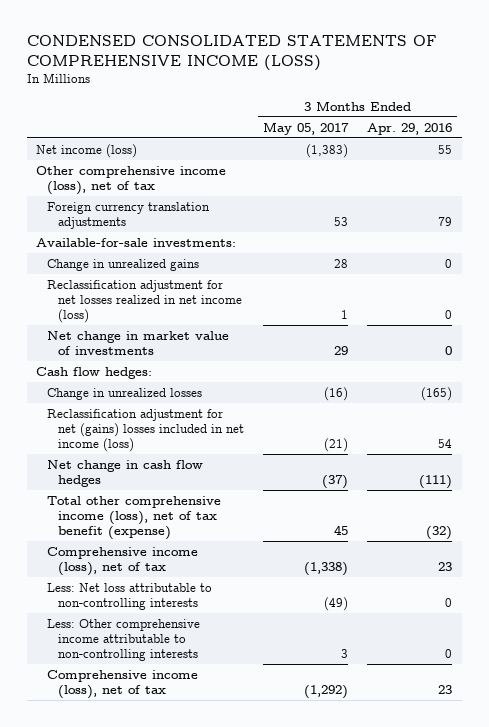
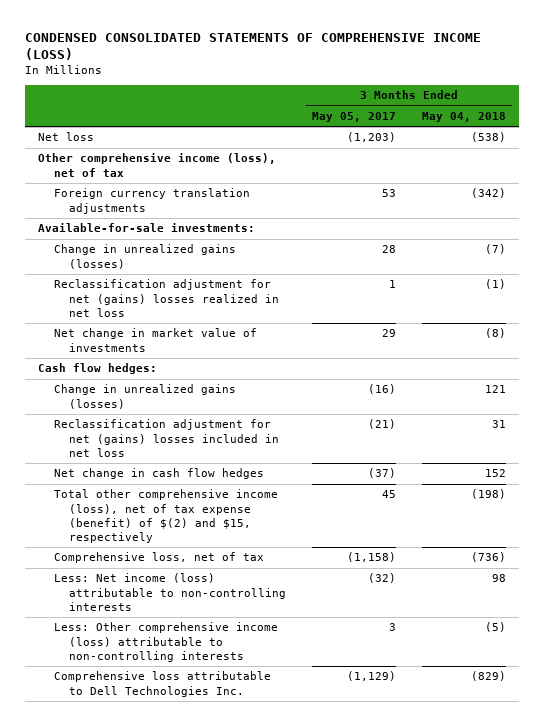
[367,122,453,135] Apr. 29, 2016 -> none
none -> [421,111,506,122] May 04, 2018
[36,143,138,158] Net income (loss) -> [37,132,94,142] Net loss
[305,143,348,158] (1,383) -> [347,132,397,143] (1,203)
[46,258,199,271] Change in unrealized gains -> [53,244,236,269] Change in unrealized gains (losses)
[46,279,242,323] Reclassification adjustment for net losses realized in net income (loss) -> [53,279,280,317] Reclassification adjustment for net (gains) losses realized in net loss
[46,387,202,400] Change in unrealized losses -> [53,384,236,409] Change in unrealized gains (losses)
[46,408,244,452] Reclassification adjustment for net (gains) losses included in net income (loss) -> [53,419,280,457] Reclassification adjustment for net (gains) losses included in net loss
[46,669,198,699] Comprehensive income (loss), net of tax -> none
[46,495,221,540] Total other comprehensive income (loss), net of tax benefit (expense) -> [53,489,278,544] Total other comprehensive income (loss), net of tax expense (benefit) of $(2) and $15, respectively
[46,546,198,576] Comprehensive income (loss), net of tax -> [53,552,264,564] Comprehensive loss, net of tax
[303,561,348,576] (1,338) -> [347,552,397,563] (1,158)
[46,582,212,610] Less: Net loss attributable to non-controlling interests -> [53,573,287,611] Less: Net income (loss) attributable to non-controlling interests
[323,596,348,611] (49) -> [368,573,397,584] (32)
[46,618,200,661] Less: Other comprehensive income attributable to non-controlling interests -> [53,622,278,662] Less: Other comprehensive income (loss) attributable to non-controlling interests
none -> [53,671,271,697] Comprehensive loss attributable to Dell Technologies Inc.

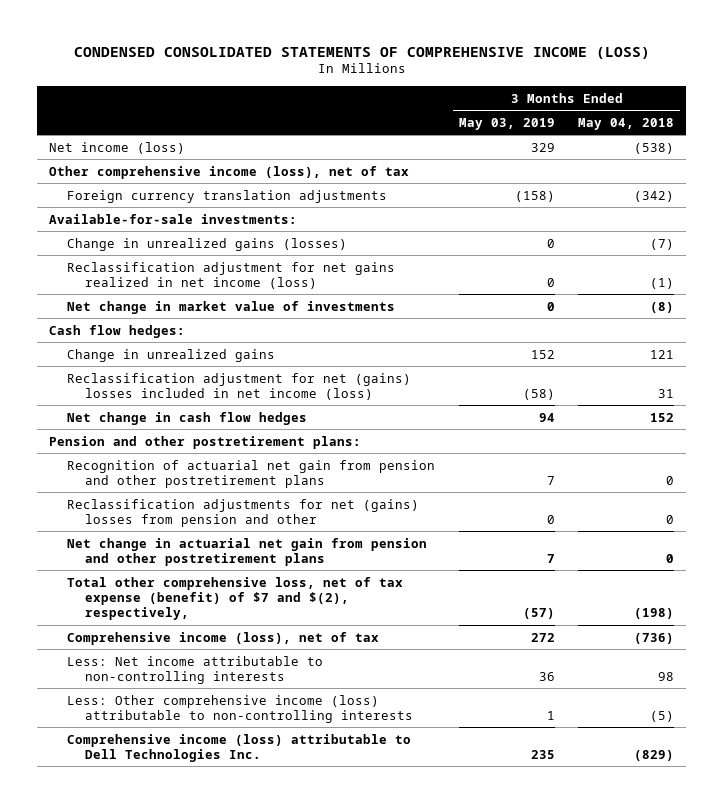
[312,111,397,122] May 05, 2017 -> none
none -> [458,117,555,130] May 03, 2019
[37,132,94,142] Net loss -> [49,141,186,154] Net income (loss)
[53,279,280,317] Reclassification adjustment for net (gains) losses realized in net loss -> [67,261,396,289] Reclassification adjustment for net gains realized in net income (loss)
[53,384,236,409] Change in unrealized gains (losses) -> [67,348,276,362] Change in unrealized gains
[53,419,280,457] Reclassification adjustment for net (gains) losses included in net loss -> [67,372,412,400] Reclassification adjustment for net (gains) losses included in net income (loss)
none -> [49,435,362,449] Pension and other postretirement plans:
none -> [67,459,436,488] Recognition of actuarial net gain from pension and other postretirement plans
none -> [67,498,420,527] Reclassification adjustments for net (gains) losses from pension and other
none -> [67,537,428,566] Net change in actuarial net gain from pension and other postretirement plans
[53,489,278,544] Total other comprehensive income (loss), net of tax expense (benefit) of $(2) and $15, respectively -> [67,576,404,620] Total other comprehensive loss, net of tax expense (benefit) of $7 and $(2), respectively,
[53,552,264,564] Comprehensive loss, net of tax -> [67,631,380,645] Comprehensive income (loss), net of tax
[53,573,287,611] Less: Net income (loss) attributable to non-controlling interests -> [67,655,324,684] Less: Net income attributable to non-controlling interests
[53,671,271,697] Comprehensive loss attributable to Dell Technologies Inc. -> [67,733,412,762] Comprehensive income (loss) attributable to Dell Technologies Inc.

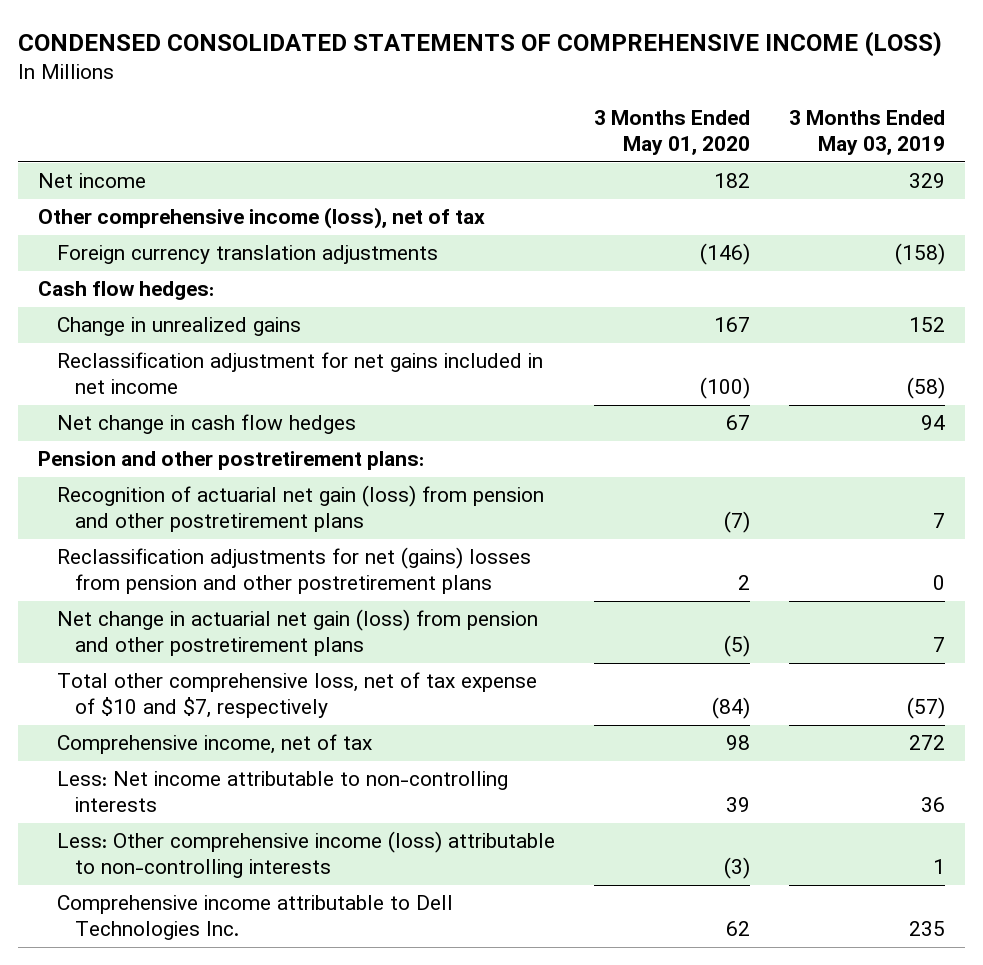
[578,117,675,130] May 04, 2018 -> none
none -> [593,109,750,156] 3 Months Ended May 01, 2020
[49,141,186,154] Net income (loss) -> [37,173,146,189] Net income
[49,213,298,224] Available-for-sale investments: -> none
[67,237,348,251] Change in unrealized gains (losses) -> none
[67,261,396,289] Reclassification adjustment for net gains realized in net income (loss) -> none
[67,300,396,314] Net change in market value of investments -> none
[67,372,412,400] Reclassification adjustment for net (gains) losses included in net income (loss) -> [56,352,543,395] Reclassification adjustment for net gains included in net income
[67,459,436,488] Recognition of actuarial net gain from pension and other postretirement plans -> [56,485,544,533] Recognition of actuarial net gain (loss) from pension and other postretirement plans
[67,498,420,527] Reclassification adjustments for net (gains) losses from pension and other -> [56,547,531,595] Reclassification adjustments for net (gains) losses from pension and other postretirement plans
[67,537,428,566] Net change in actuarial net gain from pension and other postretirement plans -> [56,609,538,657] Net change in actuarial net gain (loss) from pension and other postretirement plans
[67,576,404,620] Total other comprehensive loss, net of tax expense (benefit) of $7 and $(2), respectively, -> [56,672,537,719] Total other comprehensive loss, net of tax expense of $10 and $7, respectively
[67,631,380,645] Comprehensive income (loss), net of tax -> [56,734,372,755] Comprehensive income, net of tax
[67,733,412,762] Comprehensive income (loss) attributable to Dell Technologies Inc. -> [56,895,453,941] Comprehensive income attributable to Dell Technologies Inc.

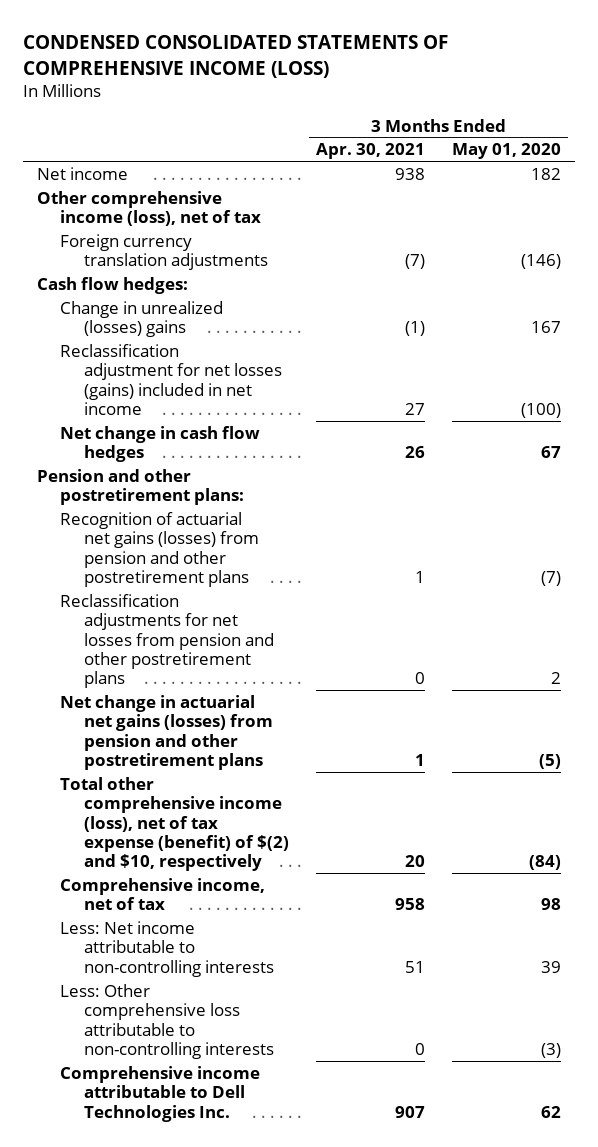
[789,109,946,156] 3 Months Ended May 03, 2019 -> none
none -> [315,143,425,160] Apr. 30, 2021
[56,317,301,337] Change in unrealized gains -> [60,300,224,338] Change in unrealized (losses) gains
[56,352,543,395] Reclassification adjustment for net gains included in net income -> [60,343,282,416] Reclassification adjustment for net losses (gains) included in net income
[56,485,544,533] Recognition of actuarial net gain (loss) from pension and other postretirement plans -> [60,511,259,588] Recognition of actuarial net gains (losses) from pension and other postretirement plans
[56,547,531,595] Reclassification adjustments for net (gains) losses from pension and other postretirement plans -> [60,593,274,689] Reclassification adjustments for net losses from pension and other postretirement plans
[56,609,538,657] Net change in actuarial net gain (loss) from pension and other postretirement plans -> [60,694,273,771] Net change in actuarial net gains (losses) from pension and other postretirement plans
[56,672,537,719] Total other comprehensive loss, net of tax expense of $10 and $7, respectively -> [60,776,289,872] Total other comprehensive income (loss), net of tax expense (benefit) of $(2) and $10, respectively
[56,831,555,879] Less: Other comprehensive income (loss) attributable to non-controlling interests -> [60,983,274,1060] Less: Other comprehensive loss attributable to non-controlling interests

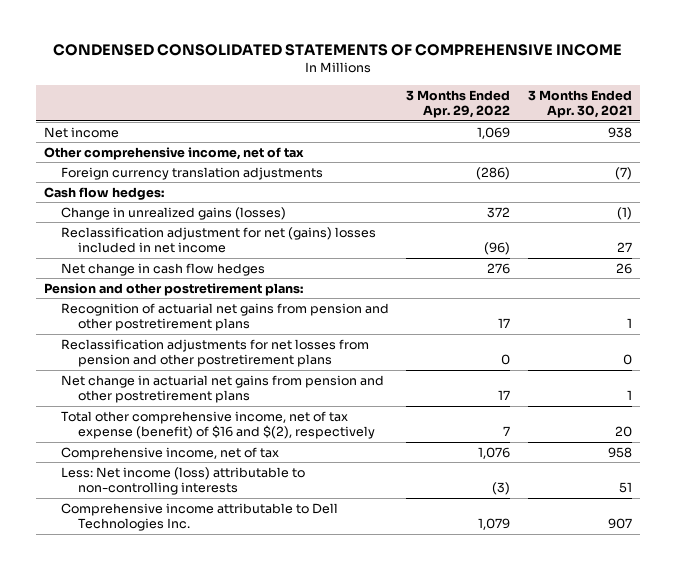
[23,34,449,78] CONDENSED CONSOLIDATED STATEMENTS OF COMPREHENSIVE INCOME (LOSS) -> [53,44,623,57] CONDENSED CONSOLIDATED STATEMENTS OF COMPREHENSIVE INCOME
[452,143,562,160] May 01, 2020 -> none
none -> [406,89,511,118] 3 Months Ended Apr. 29, 2022
[36,190,262,227] Other comprehensive income (loss), net of tax -> [44,146,305,160] Other comprehensive income, net of tax
[60,300,224,338] Change in unrealized (losses) gains -> [61,206,287,220] Change in unrealized gains (losses)
[60,343,282,416] Reclassification adjustment for net losses (gains) included in net income -> [61,226,377,254] Reclassification adjustment for net (gains) losses included in net income
[60,511,259,588] Recognition of actuarial net gains (losses) from pension and other postretirement plans -> [61,302,390,332] Recognition of actuarial net gains from pension and other postretirement plans
[60,694,273,771] Net change in actuarial net gains (losses) from pension and other postretirement plans -> [61,374,385,404] Net change in actuarial net gains from pension and other postretirement plans
[60,776,289,872] Total other comprehensive income (loss), net of tax expense (benefit) of $(2) and $10, respectively -> [61,410,375,440] Total other comprehensive income, net of tax expense (benefit) of $16 and $(2), respectively
[60,983,274,1060] Less: Other comprehensive loss attributable to non-controlling interests -> none
[60,920,274,977] Less: Net income attributable to non-controlling interests -> [61,466,306,496] Less: Net income (loss) attributable to non-controlling interests

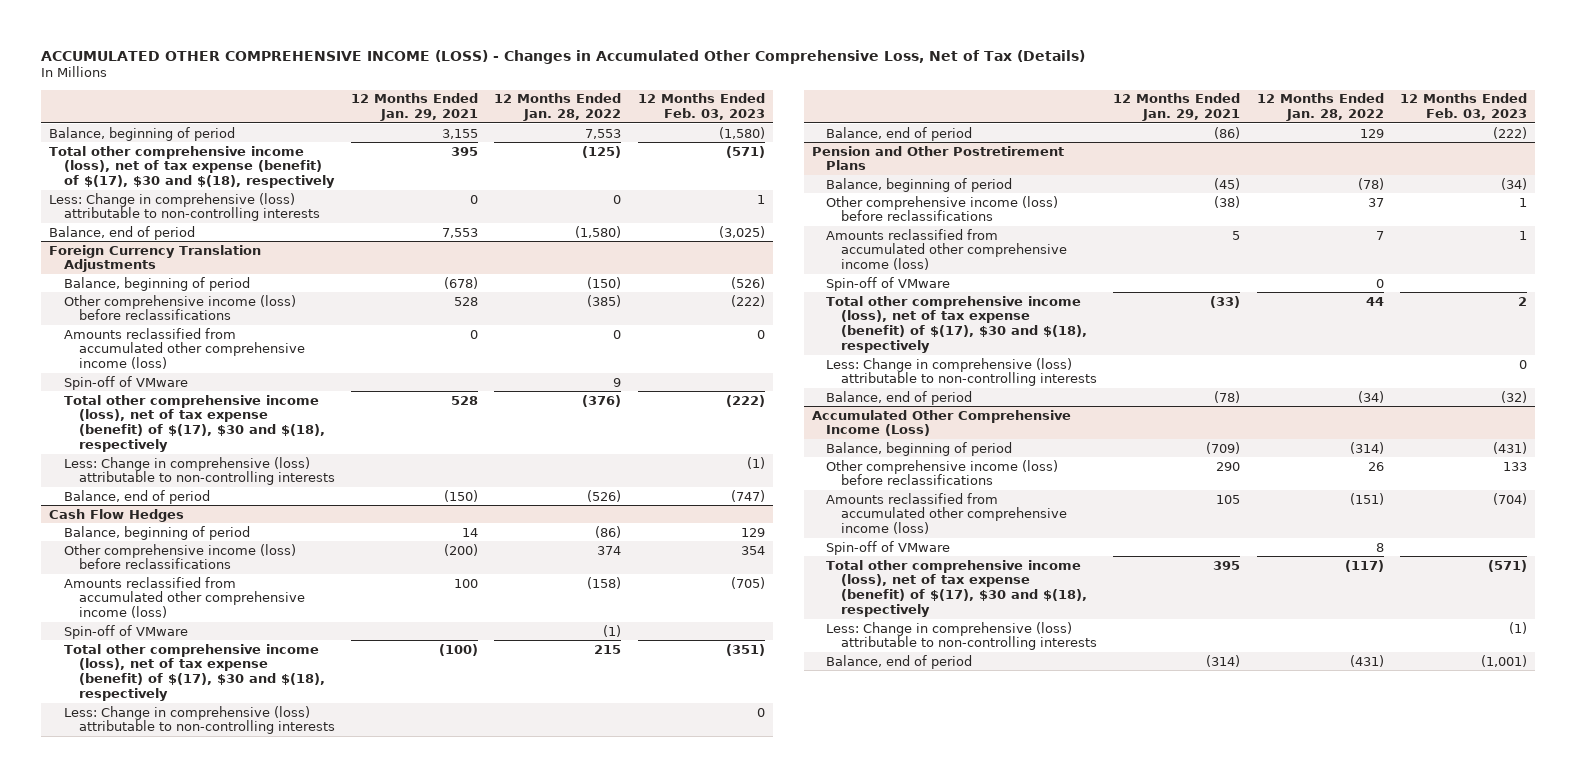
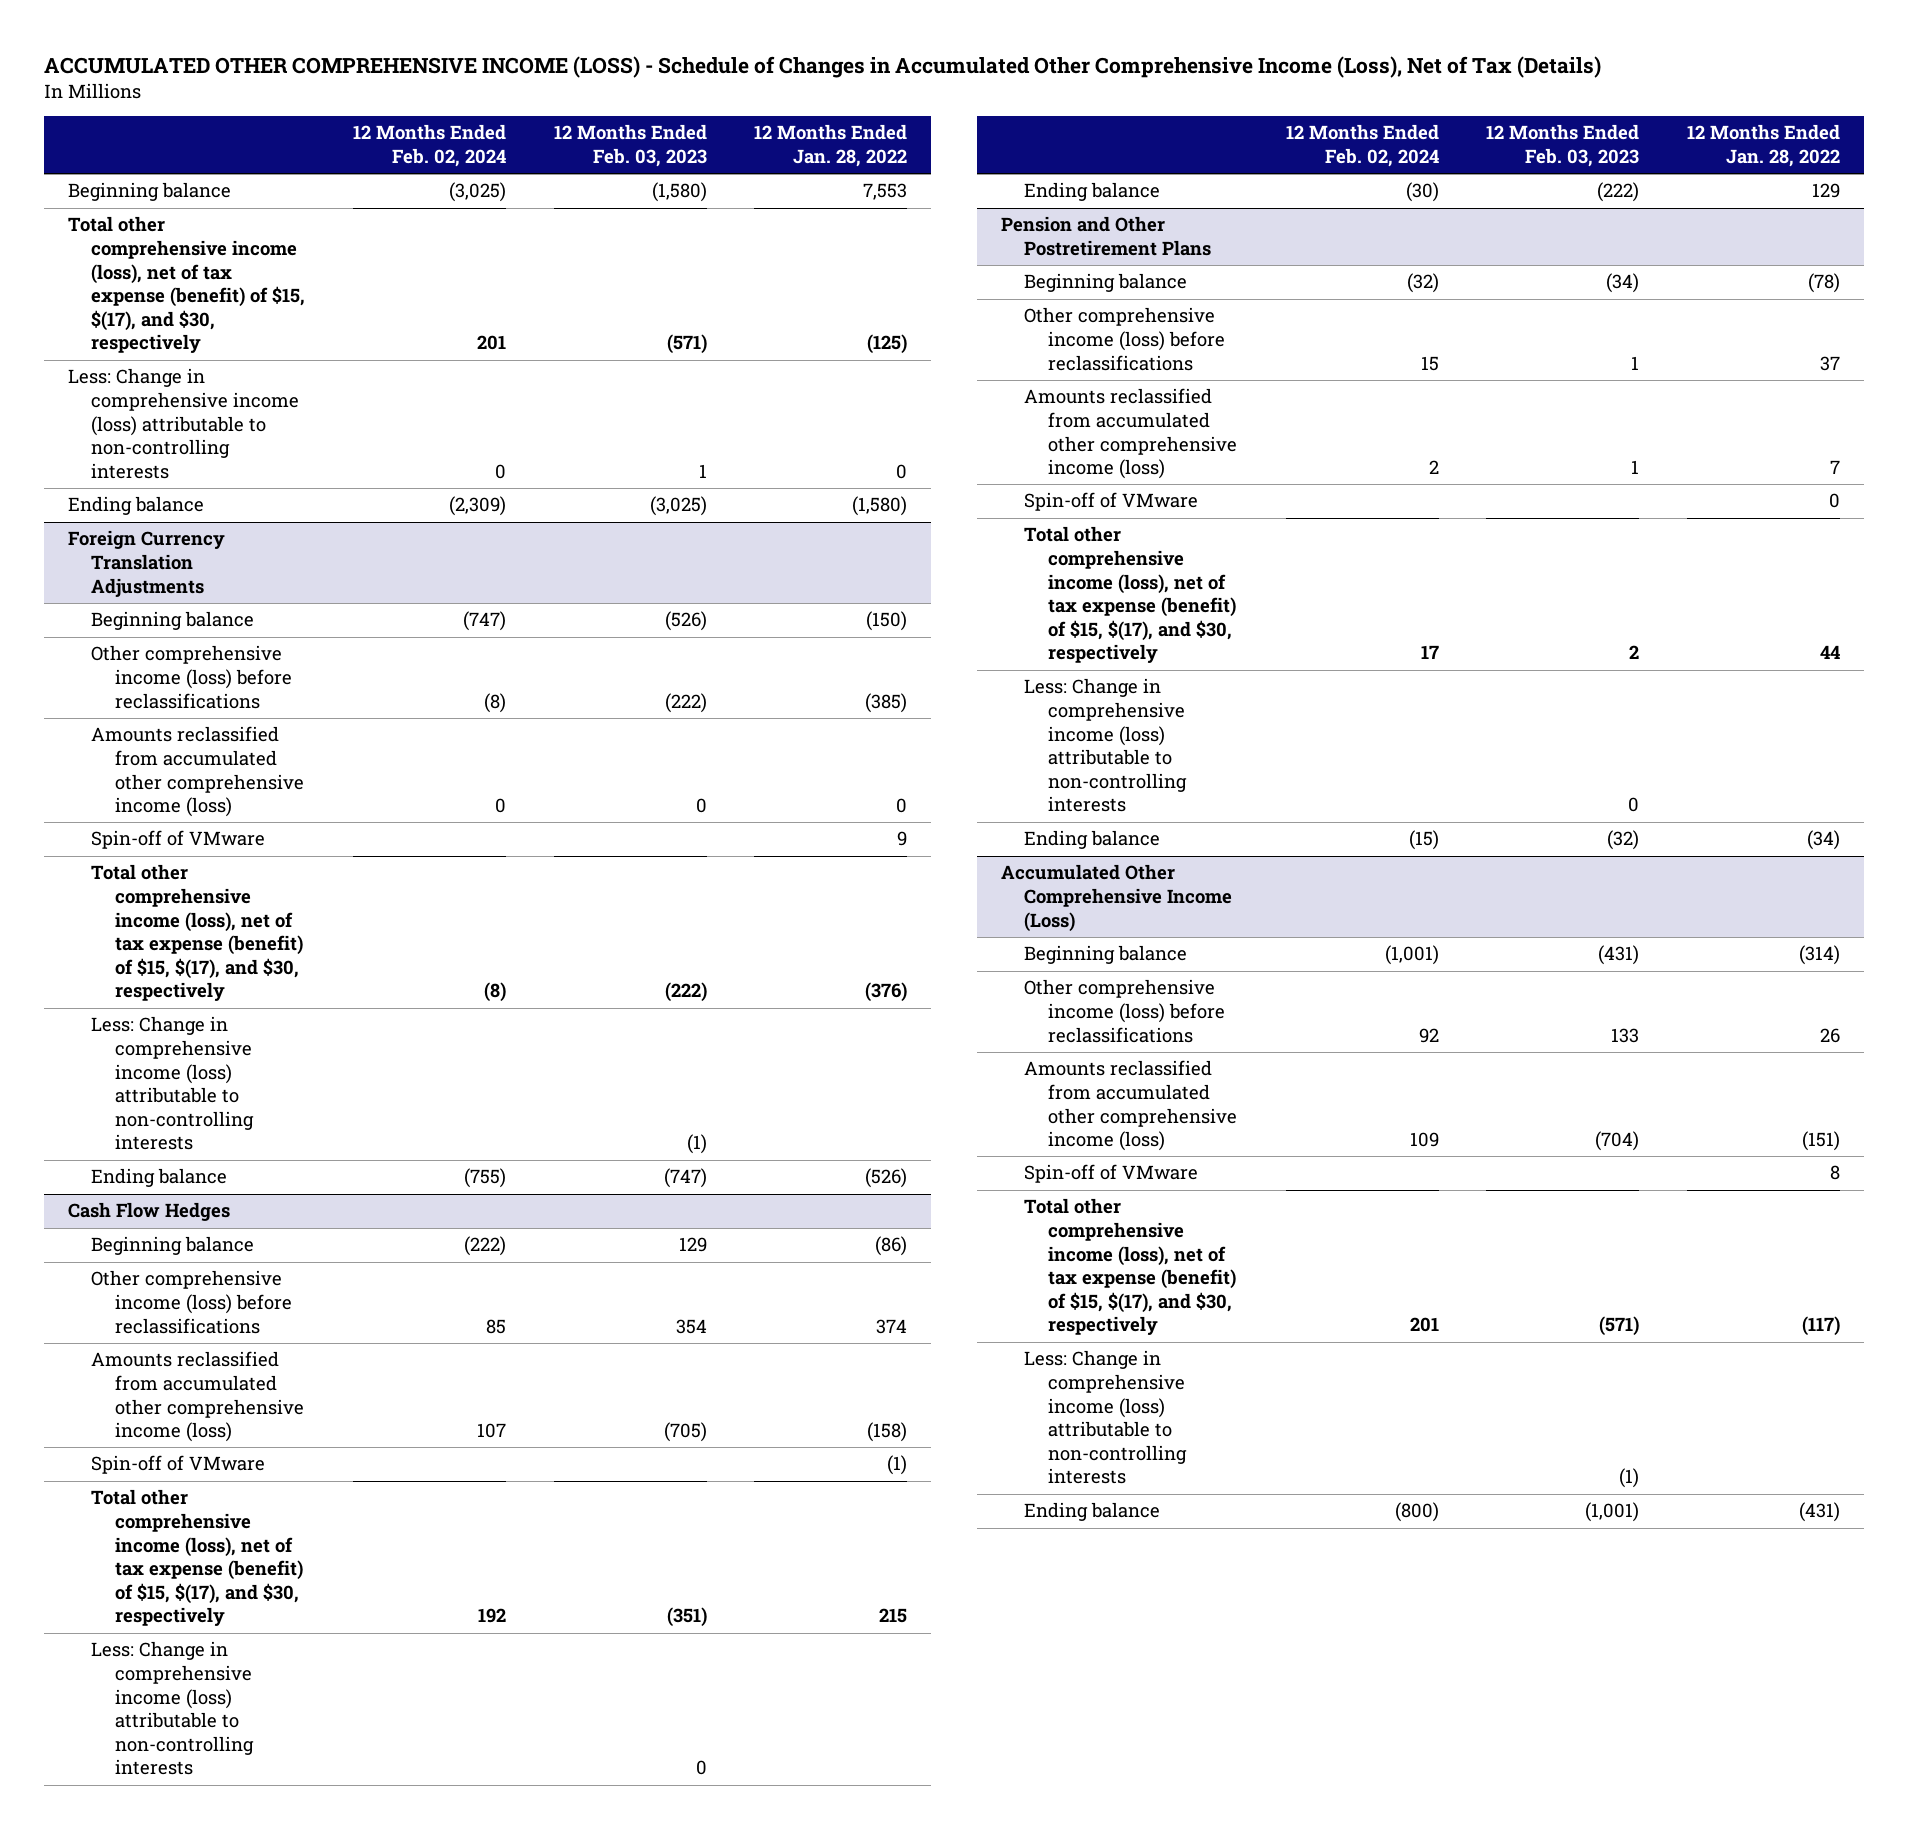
[41,49,1086,64] ACCUMULATED OTHER COMPREHENSIVE INCOME (LOSS) - Changes in Accumulated Other Comprehensive Loss, Net of Tax (Details) -> [44,55,1602,78] ACCUMULATED OTHER COMPREHENSIVE INCOME (LOSS) - Schedule of Changes in Accumulated Other Comprehensive Income (Loss), Net of Tax (Details)
[351,93,479,122] 12 Months Ended Jan. 29, 2021 -> none
none -> [352,124,506,167] 12 Months Ended Feb. 02, 2024
[49,126,236,141] Balance, beginning of period -> [67,182,231,202] Beginning balance
[49,145,336,189] Total other comprehensive income (loss), net of tax expense (benefit) of $(17), $30 and $(18), respectively -> [67,216,306,354] Total other comprehensive income (loss), net of tax expense (benefit) of $15, $(17), and $30, respectively
[49,192,321,222] Less: Change in comprehensive (loss) attributable to non-controlling interests -> [67,368,300,479] Less: Change in comprehensive income (loss) attributable to non-controlling interests
[49,225,196,240] Balance, end of period -> [67,496,204,516] Ending balance
[64,276,251,291] Balance, beginning of period -> [91,611,255,631] Beginning balance
[64,394,326,453] Total other comprehensive income (loss), net of tax expense (benefit) of $(17), $30 and $(18), respectively -> [91,864,303,1002] Total other comprehensive income (loss), net of tax expense (benefit) of $15, $(17), and $30, respectively
[64,456,336,486] Less: Change in comprehensive (loss) attributable to non-controlling interests -> [91,1016,254,1151] Less: Change in comprehensive income (loss) attributable to non-controlling interests
[64,489,211,504] Balance, end of period -> [91,1168,228,1188] Ending balance
[64,525,251,540] Balance, beginning of period -> [91,1236,255,1256] Beginning balance
[64,643,326,702] Total other comprehensive income (loss), net of tax expense (benefit) of $(17), $30 and $(18), respectively -> [91,1489,303,1627] Total other comprehensive income (loss), net of tax expense (benefit) of $15, $(17), and $30, respectively
[64,705,336,735] Less: Change in comprehensive (loss) attributable to non-controlling interests -> [91,1641,254,1776] Less: Change in comprehensive income (loss) attributable to non-controlling interests
[826,126,973,141] Balance, end of period -> [1024,182,1161,202] Ending balance
[826,177,1013,192] Balance, beginning of period -> [1024,273,1188,293] Beginning balance
[826,295,1088,354] Total other comprehensive income (loss), net of tax expense (benefit) of $(17), $30 and $(18), respectively -> [1024,526,1236,664] Total other comprehensive income (loss), net of tax expense (benefit) of $15, $(17), and $30, respectively
[826,357,1098,387] Less: Change in comprehensive (loss) attributable to non-controlling interests -> [1024,678,1187,813] Less: Change in comprehensive income (loss) attributable to non-controlling interests
[826,390,973,405] Balance, end of period -> [1024,830,1161,850] Ending balance
[826,441,1013,456] Balance, beginning of period -> [1024,945,1188,965] Beginning balance
[826,559,1088,618] Total other comprehensive income (loss), net of tax expense (benefit) of $(17), $30 and $(18), respectively -> [1024,1198,1236,1336] Total other comprehensive income (loss), net of tax expense (benefit) of $15, $(17), and $30, respectively
[826,621,1098,651] Less: Change in comprehensive (loss) attributable to non-controlling interests -> [1024,1350,1187,1485] Less: Change in comprehensive income (loss) attributable to non-controlling interests
[826,654,973,669] Balance, end of period -> [1024,1502,1161,1522] Ending balance

